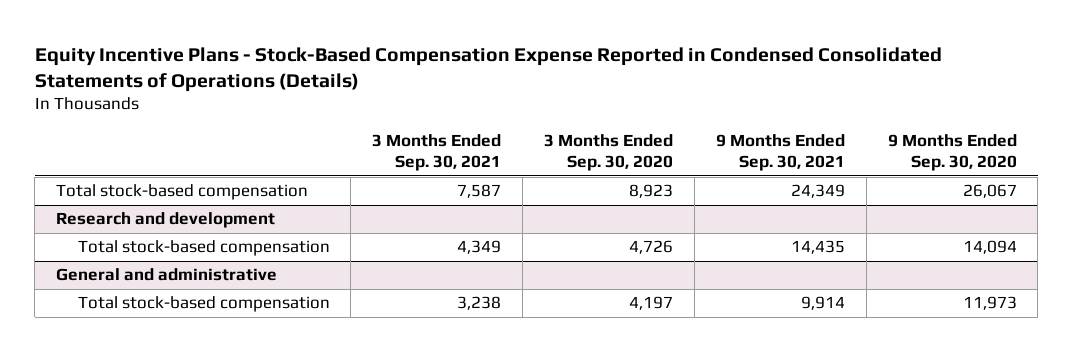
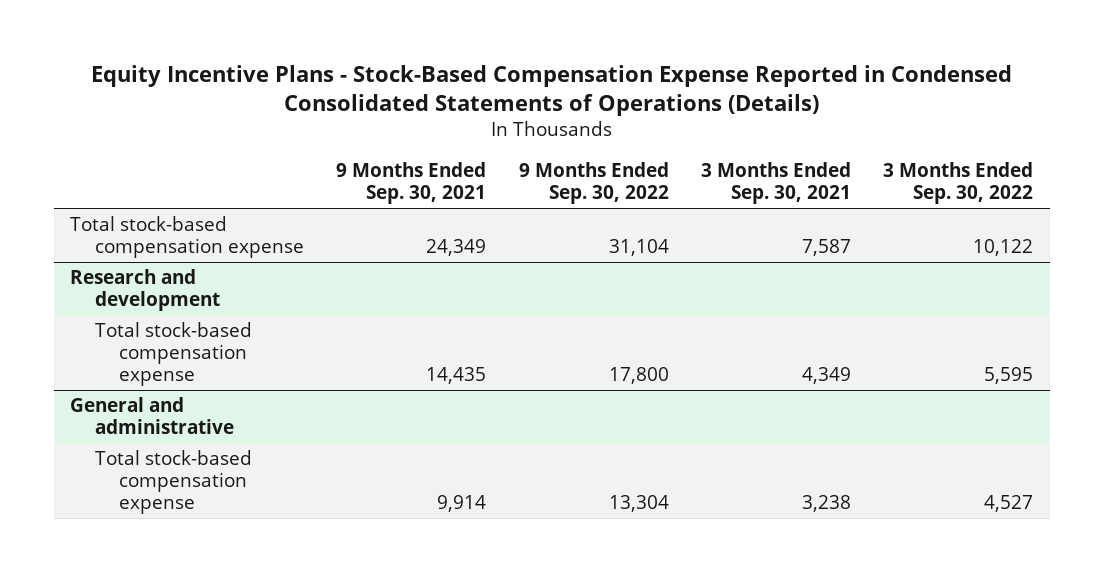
[544,133,674,172] 3 Months Ended Sep. 30, 2020 -> none
[887,133,1017,172] 9 Months Ended Sep. 30, 2020 -> none
none -> [518,162,669,205] 9 Months Ended Sep. 30, 2022
none -> [883,162,1034,205] 3 Months Ended Sep. 30, 2022
[56,184,309,201] Total stock-based compensation -> [69,216,304,259] Total stock-based compensation expense
[77,240,330,257] Total stock-based compensation -> [94,322,252,386] Total stock-based compensation expense
[77,296,330,313] Total stock-based compensation -> [94,450,252,514] Total stock-based compensation expense

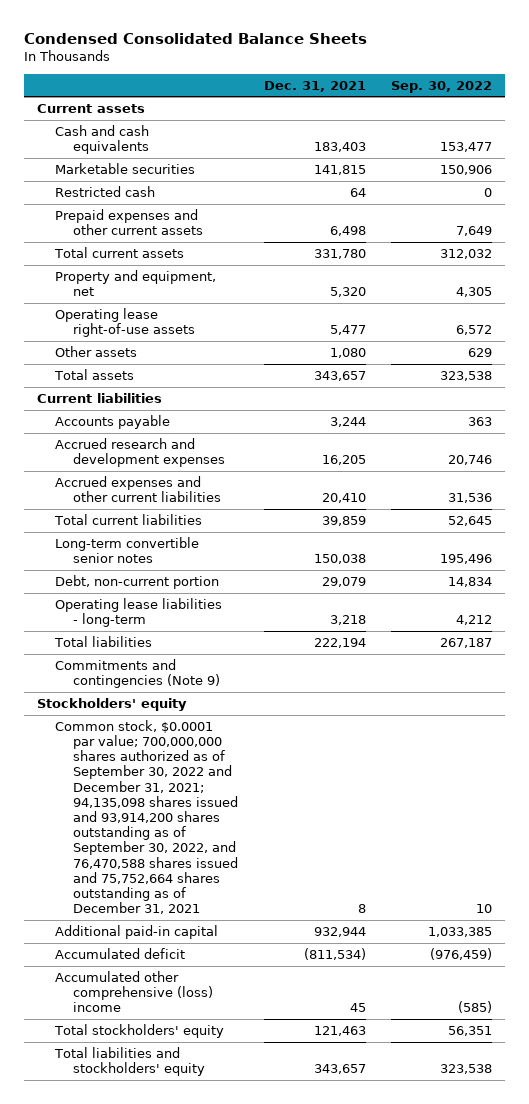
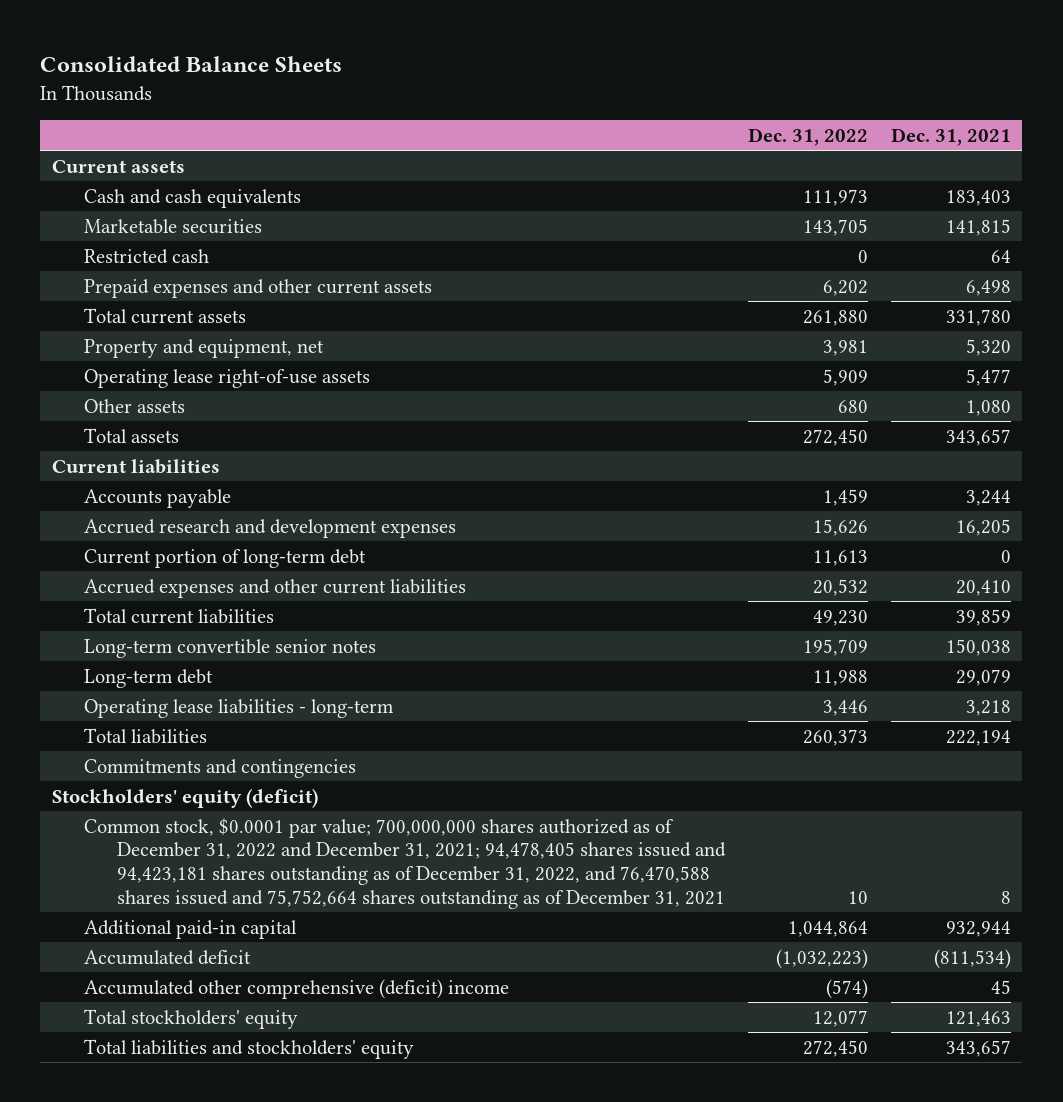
[24,33,368,45] Condensed Consolidated Balance Sheets -> [40,56,343,73] Consolidated Balance Sheets
[391,80,493,93] Sep. 30, 2022 -> none
none -> [747,127,868,146] Dec. 31, 2022
none -> [84,548,367,568] Current portion of long-term debt
[55,574,220,589] Debt, non-current portion -> [84,668,214,688] Long-term debt
[55,658,221,689] Commitments and contingencies (Note 9) -> [84,758,357,778] Commitments and contingencies
[37,697,188,711] Stockholders' equity -> [51,787,318,808] Stockholders' equity (deficit)
[55,719,239,915] Common stock, $0.0001 par value; 700,000,000 shares authorized as of September 30, 2022 and December 31, 2021; 94,135,098 shares issued and 93,914,200 shares outstanding as of September 30, 2022, and 76,470,588 shares issued and 75,752,664 shares outstanding as of December 31, 2021 -> [84,817,726,909] Common stock, $0.0001 par value; 700,000,000 shares authorized as of December 31, 2022 and December 31, 2021; 94,478,405 shares issued and 94,423,181 shares outstanding as of December 31, 2022, and 76,470,588 shares issued and 75,752,664 shares outstanding as of December 31, 2021
[55,970,214,1013] Accumulated other comprehensive (loss) income -> [84,978,510,999] Accumulated other comprehensive (deficit) income

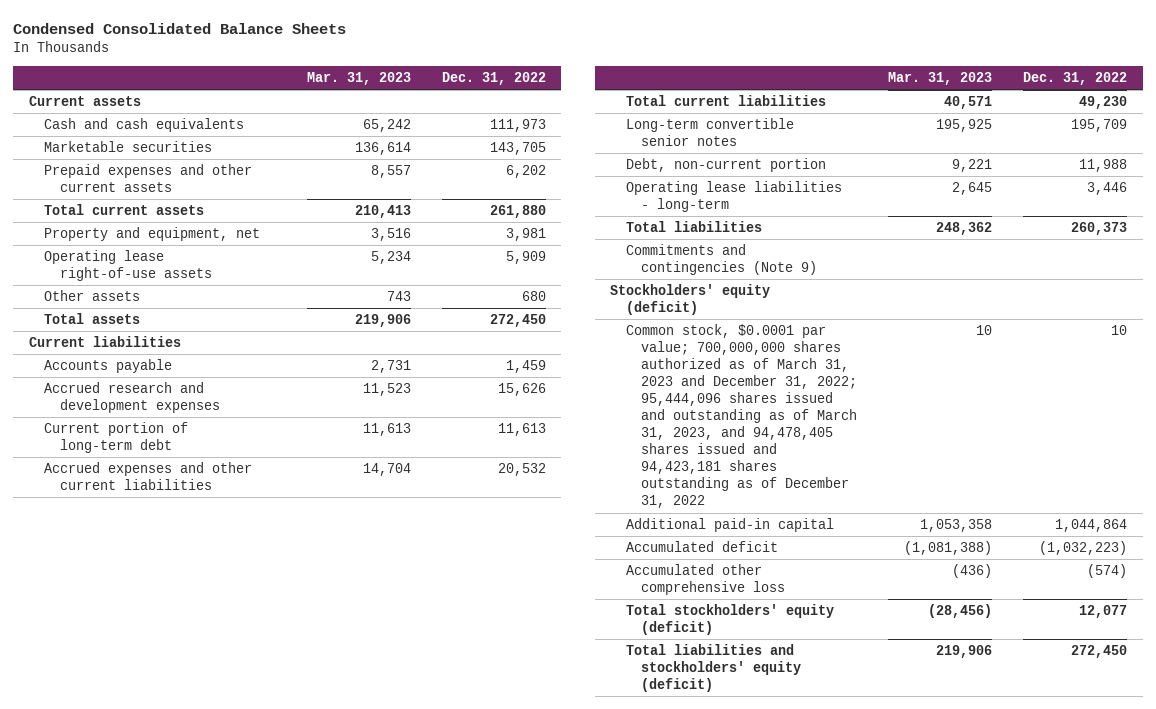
[40,56,343,73] Consolidated Balance Sheets -> [13,23,347,35] Condensed Consolidated Balance Sheets
[890,127,1011,146] Dec. 31, 2021 -> none
none -> [306,71,411,85] Mar. 31, 2023
[84,248,210,264] Restricted cash -> none
[84,668,214,688] Long-term debt -> [625,158,826,173] Debt, non-current portion
[84,758,357,778] Commitments and contingencies -> [625,244,818,276] Commitments and contingencies (Note 9)
[84,817,726,909] Common stock, $0.0001 par value; 700,000,000 shares authorized as of December 31, 2022 and December 31, 2021; 94,478,405 shares issued and 94,423,181 shares outstanding as of December 31, 2022, and 76,470,588 shares issued and 75,752,664 shares outstanding as of December 31, 2021 -> [625,324,858,509] Common stock, $0.0001 par value; 700,000,000 shares authorized as of March 31, 2023 and December 31, 2022; 95,444,096 shares issued and outstanding as of March 31, 2023, and 94,478,405 shares issued and 94,423,181 shares outstanding as of December 31, 2022
[84,978,510,999] Accumulated other comprehensive (deficit) income -> [625,564,786,596] Accumulated other comprehensive loss
[84,1008,299,1029] Total stockholders' equity -> [625,604,834,636] Total stockholders' equity (deficit)
[84,1038,415,1059] Total liabilities and stockholders' equity -> [625,644,802,693] Total liabilities and stockholders' equity (deficit)

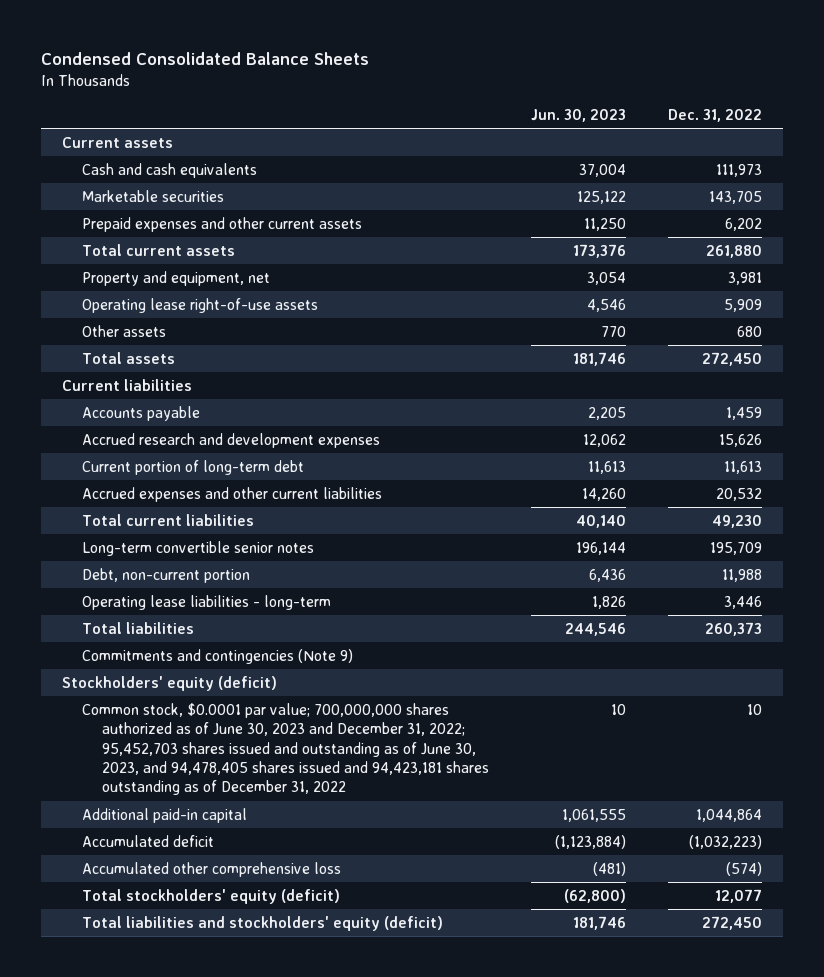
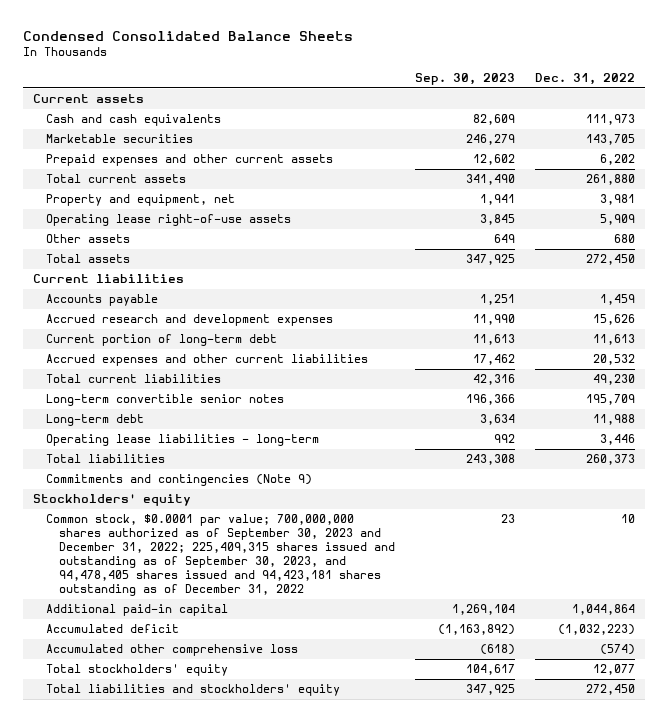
[531,108,627,122] Jun. 30, 2023 -> none
none -> [415,73,516,86] Sep. 30, 2023
[82,567,251,583] Debt, non-current portion -> [46,414,145,427] Long-term debt
[61,675,277,691] Stockholders' equity (deficit) -> [32,494,191,507] Stockholders' equity
[82,702,490,796] Common stock, $0.0001 par value; 700,000,000 shares authorized as of June 30, 2023 and December 31, 2022; 95,452,703 shares issued and outstanding as of June 30, 2023, and 94,478,405 shares issued and 94,423,181 shares outstanding as of December 31, 2022 -> [46,514,396,597] Common stock, $0.0001 par value; 700,000,000 shares authorized as of September 30, 2023 and December 31, 2022; 225,409,315 shares issued and outstanding as of September 30, 2023, and 94,478,405 shares issued and 94,423,181 shares outstanding as of December 31, 2022
[82,888,341,904] Total stockholders' equity (deficit) -> [46,664,229,677] Total stockholders' equity
[82,915,444,931] Total liabilities and stockholders' equity (deficit) -> [46,684,341,697] Total liabilities and stockholders' equity

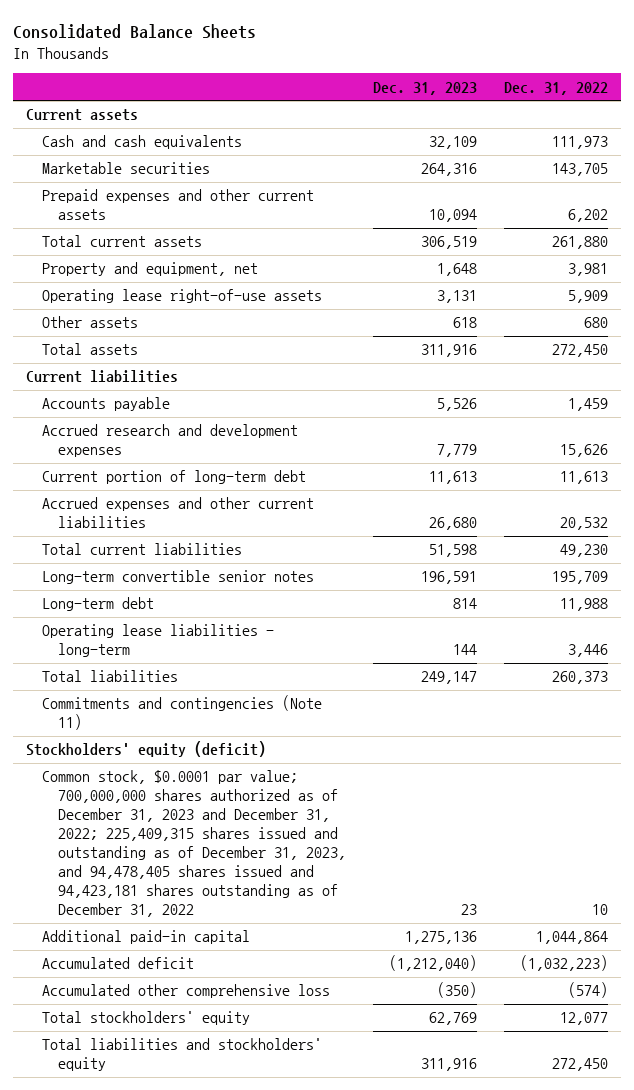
[22,30,353,41] Condensed Consolidated Balance Sheets -> [12,23,256,39] Consolidated Balance Sheets
[415,73,516,86] Sep. 30, 2023 -> none
none -> [372,81,477,95] Dec. 31, 2023
[46,474,313,487] Commitments and contingencies (Note 9) -> [42,695,323,731] Commitments and contingencies (Note 11)
[32,494,191,507] Stockholders' equity -> [26,741,267,758] Stockholders' equity (deficit)
[46,514,396,597] Common stock, $0.0001 par value; 700,000,000 shares authorized as of September 30, 2023 and December 31, 2022; 225,409,315 shares issued and outstanding as of September 30, 2023, and 94,478,405 shares issued and 94,423,181 shares outstanding as of December 31, 2022 -> [42,770,346,918] Common stock, $0.0001 par value; 700,000,000 shares authorized as of December 31, 2023 and December 31, 2022; 225,409,315 shares issued and outstanding as of December 31, 2023, and 94,478,405 shares issued and 94,423,181 shares outstanding as of December 31, 2022

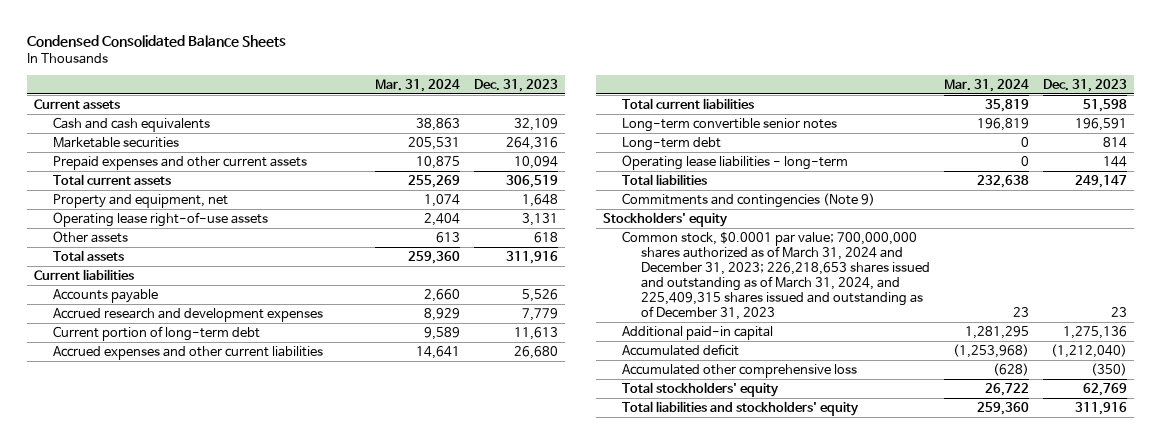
[12,23,256,39] Consolidated Balance Sheets -> [26,35,286,48] Condensed Consolidated Balance Sheets
[503,81,608,95] Dec. 31, 2022 -> none
none -> [375,78,461,92] Mar. 31, 2024
[42,695,323,731] Commitments and contingencies (Note 11) -> [621,192,875,208] Commitments and contingencies (Note 9)
[26,741,267,758] Stockholders' equity (deficit) -> [602,211,728,227] Stockholders' equity
[42,770,346,918] Common stock, $0.0001 par value; 700,000,000 shares authorized as of December 31, 2023 and December 31, 2022; 225,409,315 shares issued and outstanding as of December 31, 2023, and 94,478,405 shares issued and 94,423,181 shares outstanding as of December 31, 2022 -> [621,230,930,321] Common stock, $0.0001 par value; 700,000,000 shares authorized as of March 31, 2024 and December 31, 2023; 226,218,653 shares issued and outstanding as of March 31, 2024, and 225,409,315 shares issued and outstanding as of December 31, 2023

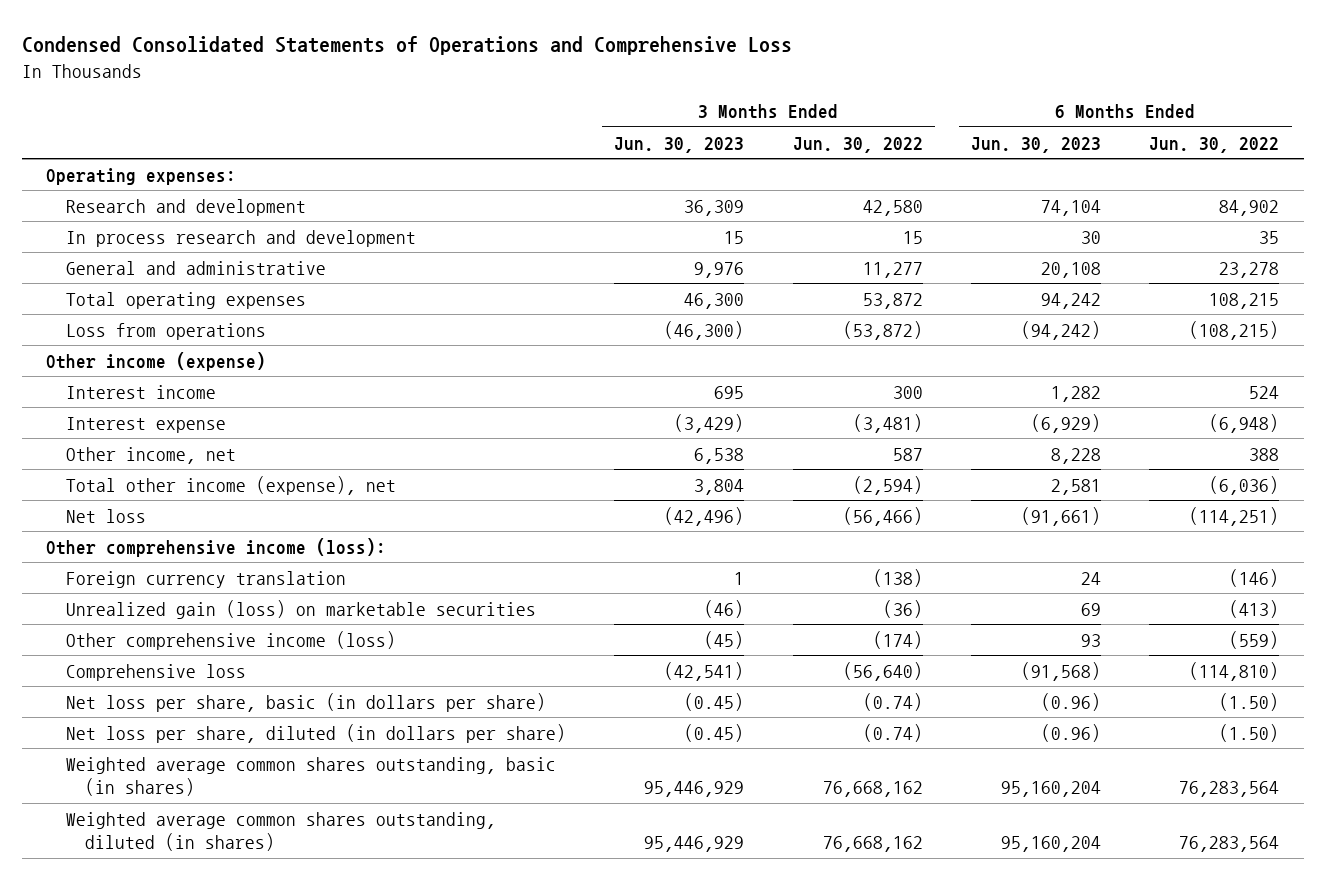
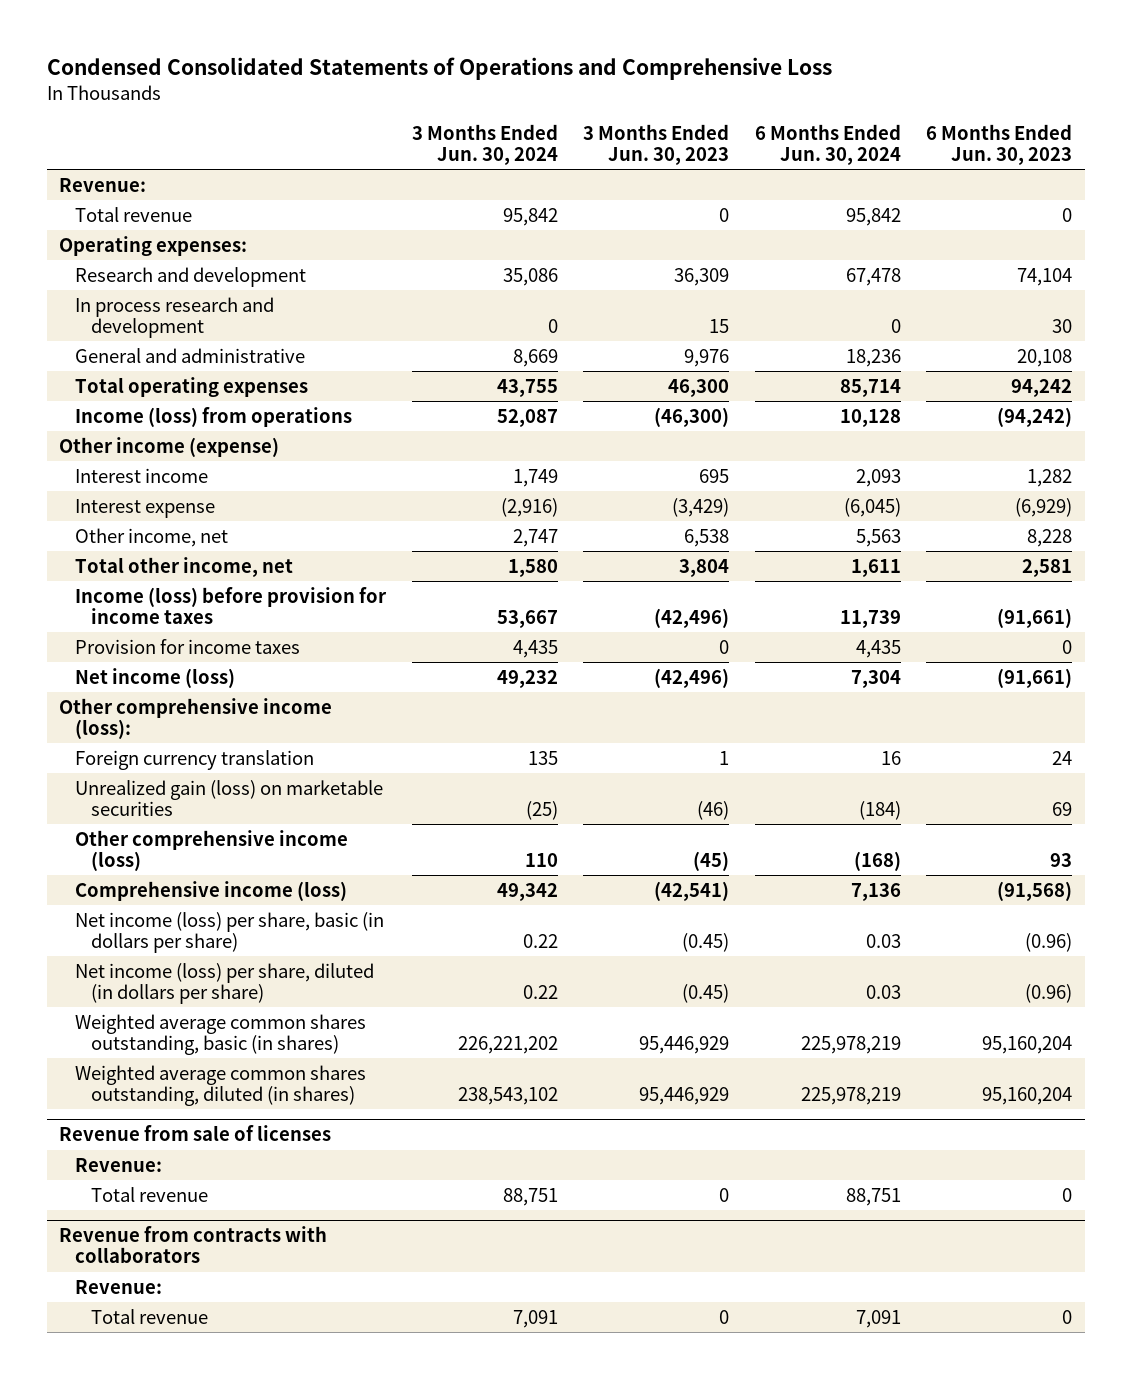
[792,136,923,153] Jun. 30, 2022 -> none
[1149,136,1280,153] Jun. 30, 2022 -> none
none -> [411,123,558,165] 3 Months Ended Jun. 30, 2024
none -> [754,123,901,165] 6 Months Ended Jun. 30, 2024
none -> [59,177,147,192] Revenue:
none -> [75,206,193,222] Total revenue
[65,322,266,340] Loss from operations -> [75,406,353,427] Income (loss) from operations
[65,475,396,495] Total other income (expense), net -> [75,556,294,577] Total other income, net
none -> [75,586,388,624] Income (loss) before provision for income taxes
none -> [75,638,301,654] Provision for income taxes
[65,508,146,523] Net loss -> [75,667,236,688] Net income (loss)
[65,663,246,681] Comprehensive loss -> [75,880,348,901] Comprehensive income (loss)
[65,692,546,712] Net loss per share, basic (in dollars per share) -> [75,911,385,953] Net income (loss) per share, basic (in dollars per share)
[65,723,566,743] Net loss per share, diluted (in dollars per share) -> [75,962,375,1004] Net income (loss) per share, diluted (in dollars per share)
none -> [59,1125,332,1142] Revenue from sale of licenses
none -> [75,1157,163,1172] Revenue:
none -> [91,1186,209,1202] Total revenue
none -> [59,1226,328,1264] Revenue from contracts with collaborators
none -> [75,1279,163,1294] Revenue:
none -> [91,1308,209,1324] Total revenue

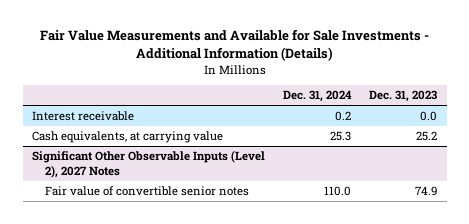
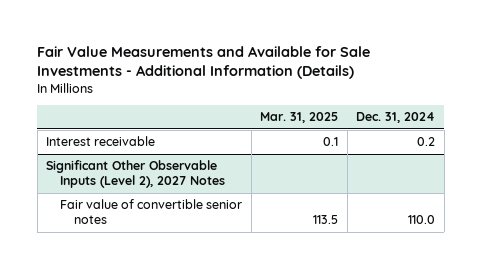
[369,90,438,103] Dec. 31, 2023 -> none
none -> [260,112,339,124] Mar. 31, 2025
[31,131,223,144] Cash equivalents, at carrying value -> none

